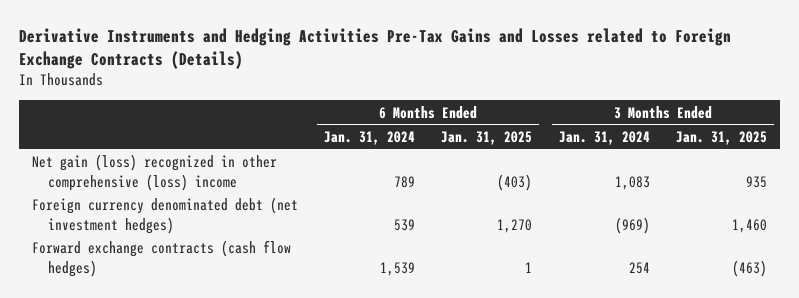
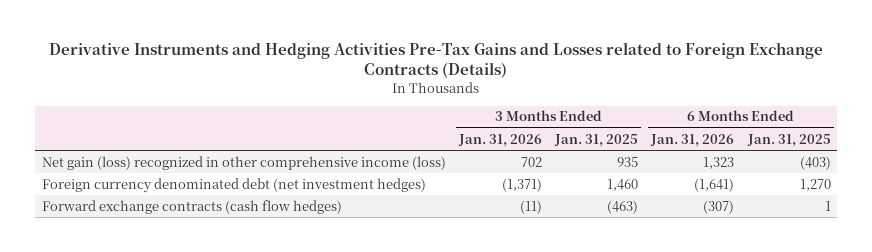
[324,130,416,145] Jan. 31, 2024 -> none
[558,130,650,145] Jan. 31, 2024 -> none
none -> [457,133,542,147] Jan. 31, 2026
none -> [650,133,735,147] Jan. 31, 2026
[31,154,277,191] Net gain (loss) recognized in other comprehensive (loss) income -> [41,155,446,170] Net gain (loss) recognized in other comprehensive income (loss)

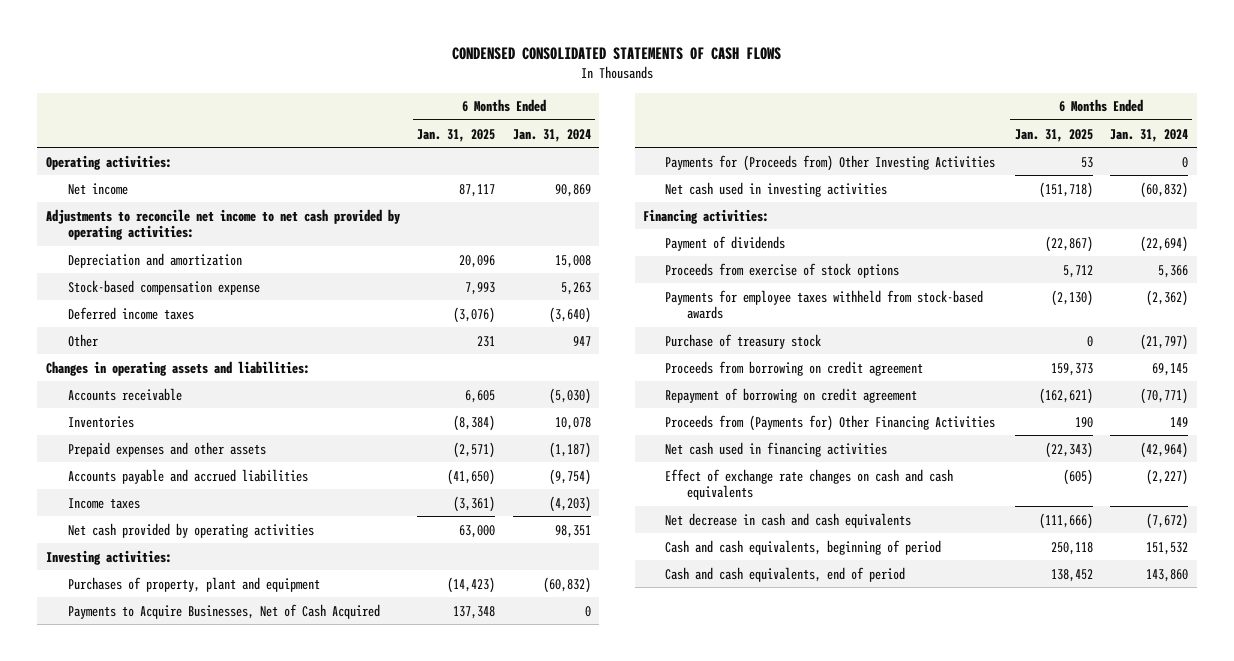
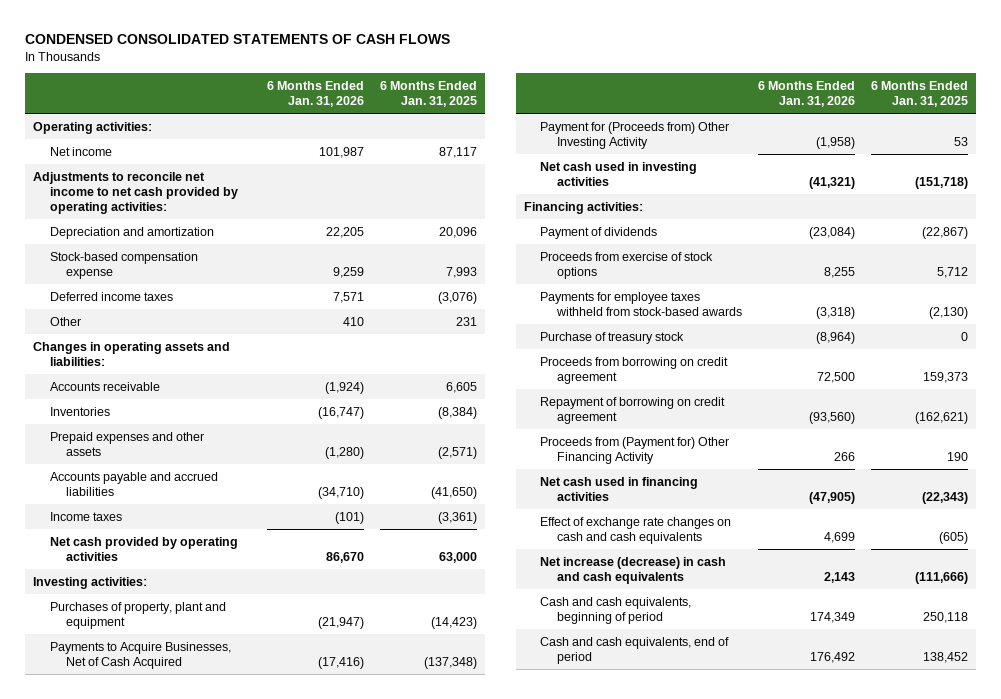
[512,128,591,142] Jan. 31, 2024 -> none
none -> [267,80,365,108] 6 Months Ended Jan. 31, 2026
[453,605,496,619] 137,348 -> [424,656,478,669] (137,348)
[664,154,995,171] Payments for (Proceeds from) Other Investing Activities -> [540,121,730,149] Payment for (Proceeds from) Other Investing Activity
[664,414,995,431] Proceeds from (Payments for) Other Financing Activities -> [540,436,730,464] Proceeds from (Payment for) Other Financing Activity
[664,512,911,528] Net decrease in cash and cash equivalents -> [540,556,727,584] Net increase (decrease) in cash and cash equivalents

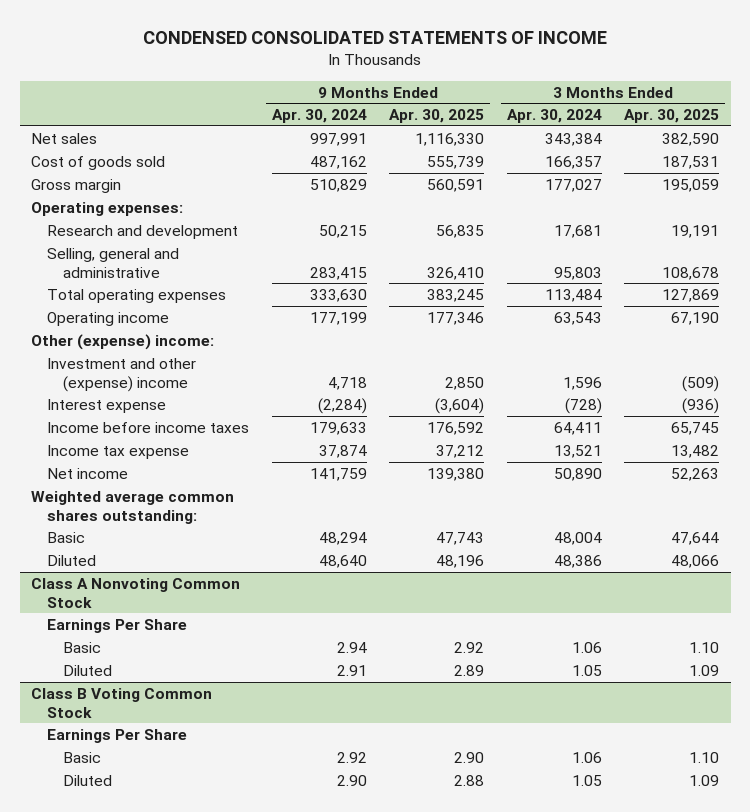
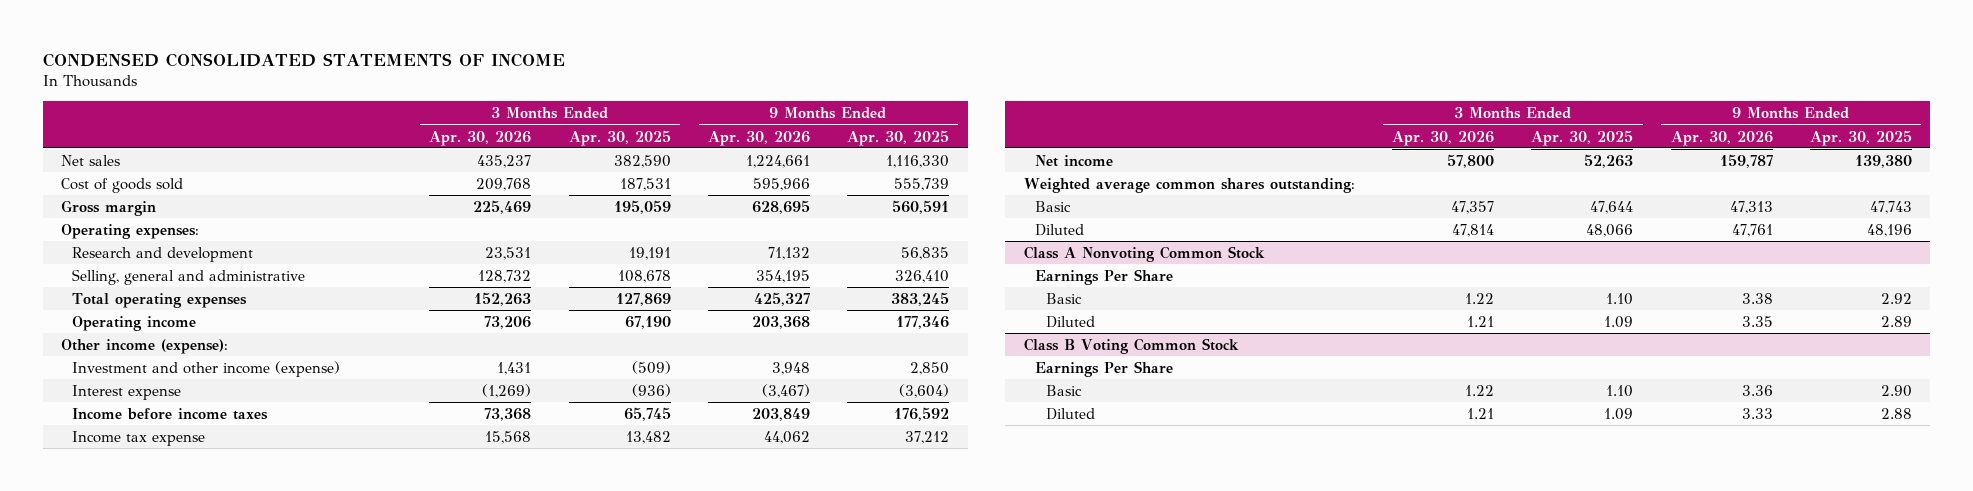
[271,109,367,124] Apr. 30, 2024 -> none
[506,109,602,124] Apr. 30, 2024 -> none
none -> [429,130,532,146] Apr. 30, 2026
none -> [707,130,810,146] Apr. 30, 2026
[30,333,214,350] Other (expense) income: -> [61,338,229,354] Other income (expense):
[46,357,196,392] Investment and other (expense) income -> [72,360,341,377] Investment and other income (expense)

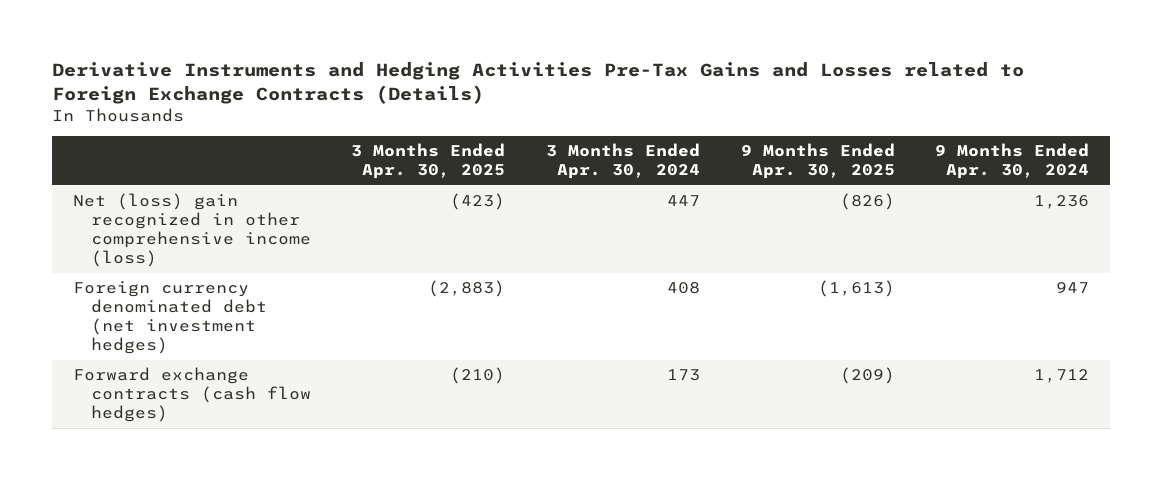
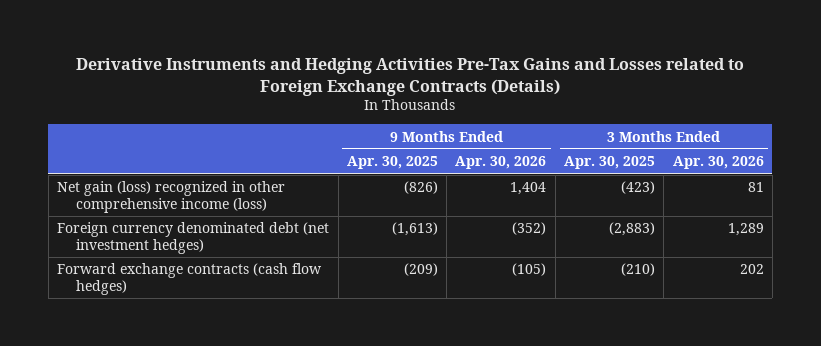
[546,143,701,180] 3 Months Ended Apr. 30, 2024 -> none
[935,143,1090,180] 9 Months Ended Apr. 30, 2024 -> none
none -> [455,156,547,170] Apr. 30, 2026
none -> [672,156,764,170] Apr. 30, 2026
[72,193,311,268] Net (loss) gain recognized in other comprehensive income (loss) -> [57,181,286,213] Net gain (loss) recognized in other comprehensive income (loss)

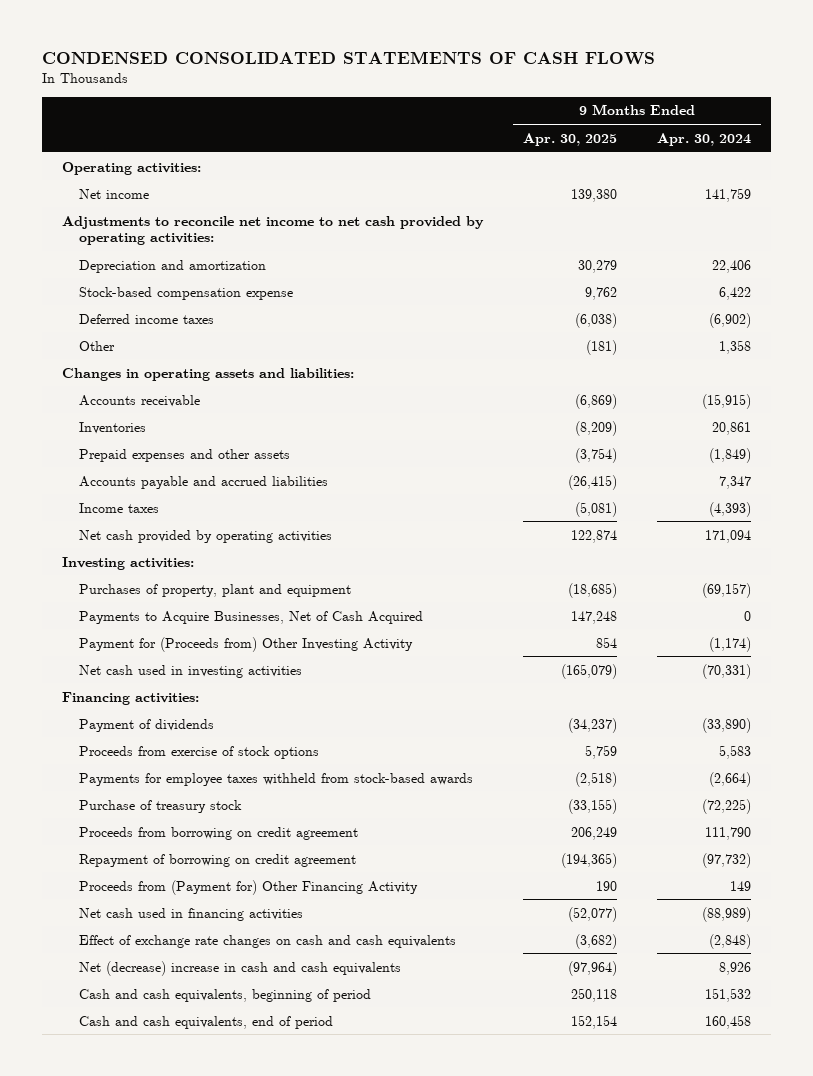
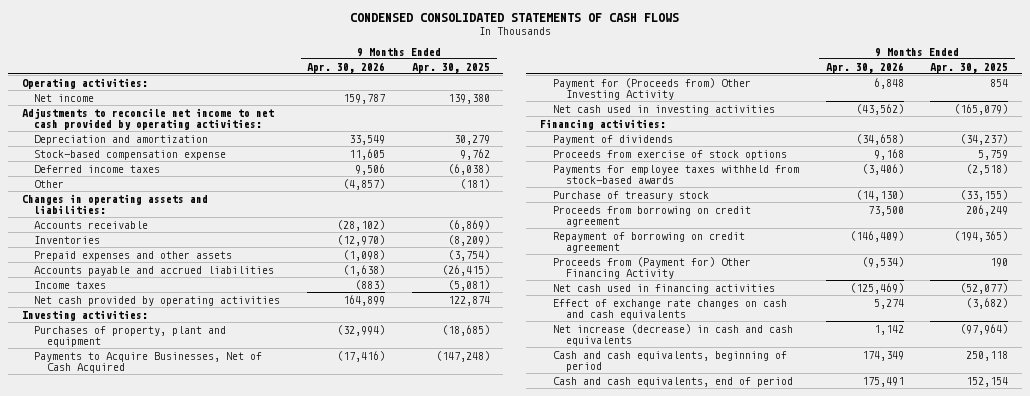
[657,132,752,146] Apr. 30, 2024 -> none
none -> [307,61,386,73] Apr. 30, 2026
[570,610,617,624] 147,248 -> [436,350,491,362] (147,248)
[78,960,401,976] Net (decrease) increase in cash and cash equivalents -> [552,323,793,346] Net increase (decrease) in cash and cash equivalents

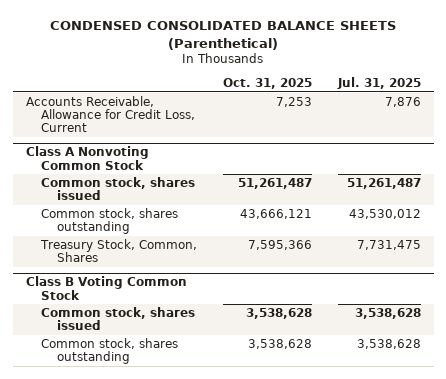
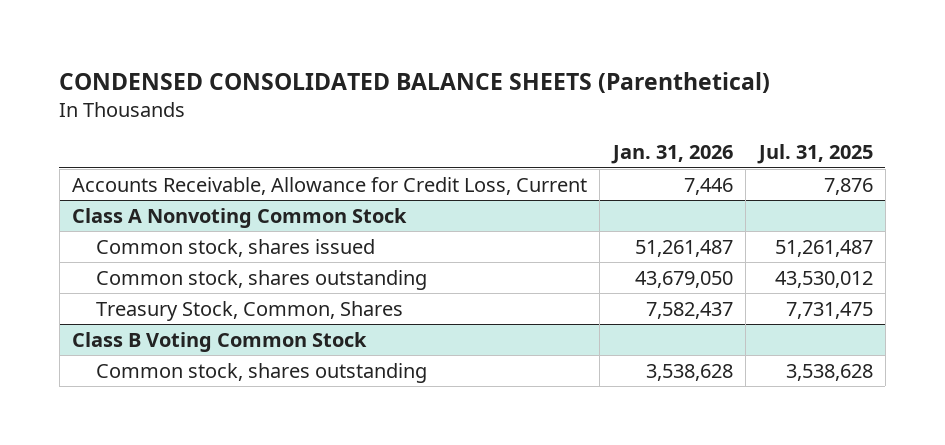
[222,78,312,90] Oct. 31, 2025 -> none
none -> [610,145,733,165] Jan. 31, 2026
[41,306,196,331] Common stock, shares issued -> none

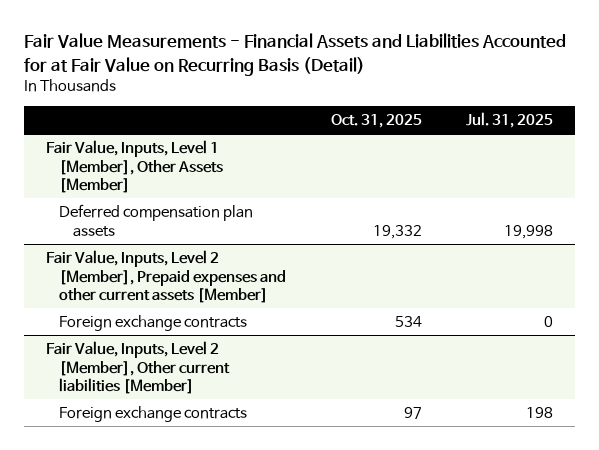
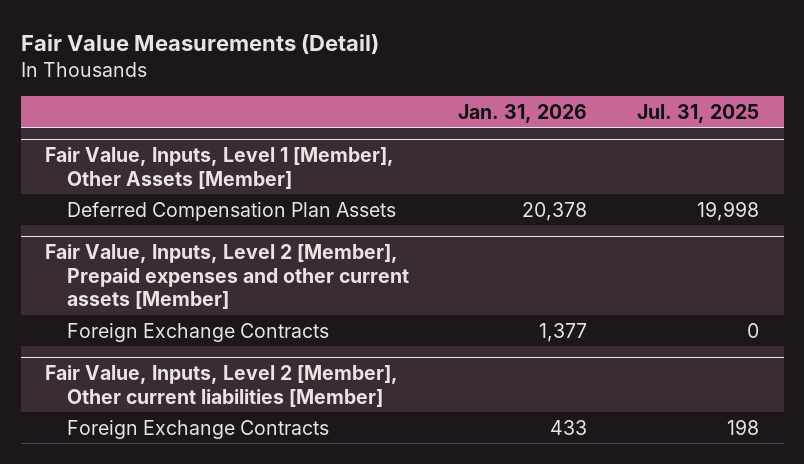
[24,33,567,76] Fair Value Measurements - Financial Assets and Liabilities Accounted for at Fair Value on Recurring Basis (Detail) -> [20,33,379,54] Fair Value Measurements (Detail)
[330,114,422,129] Oct. 31, 2025 -> none
none -> [458,103,588,123] Jan. 31, 2026
[59,204,254,237] Deferred compensation plan assets -> [66,201,396,221] Deferred Compensation Plan Assets
[59,315,248,332] Foreign exchange contracts -> [66,322,329,342] Foreign Exchange Contracts
[59,406,248,423] Foreign exchange contracts -> [66,419,329,439] Foreign Exchange Contracts

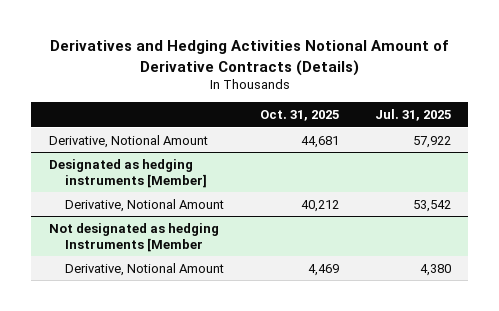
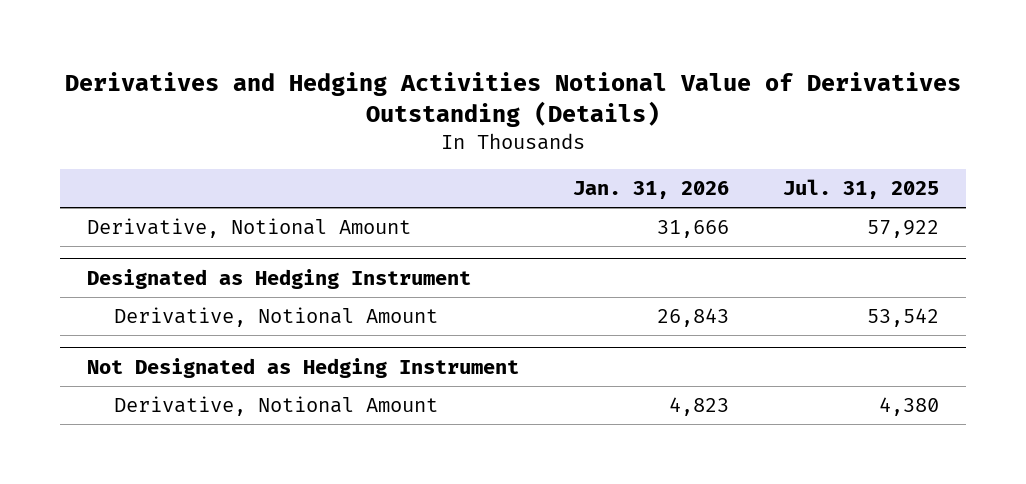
[49,40,449,76] Derivatives and Hedging Activities Notional Amount of Derivative Contracts (Details) -> [65,72,962,128] Derivatives and Hedging Activities Notional Value of Derivatives Outstanding (Details)
[259,110,339,122] Oct. 31, 2025 -> none
none -> [573,181,730,200] Jan. 31, 2026
[48,158,208,188] Designated as hedging instruments [Member] -> [87,268,472,289] Designated as Hedging Instrument
[48,222,219,252] Not designated as hedging Instruments [Member -> [87,357,520,378] Not Designated as Hedging Instrument

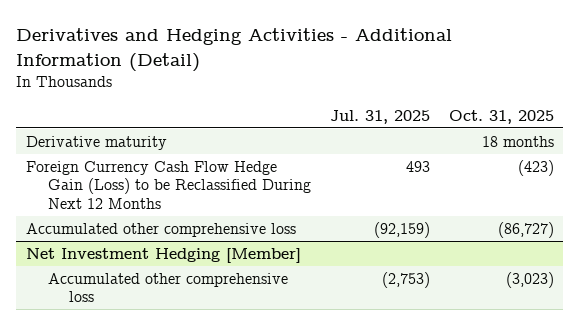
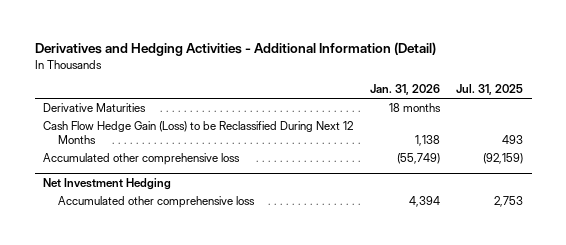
[448,109,554,124] Oct. 31, 2025 -> none
none -> [369,84,440,96] Jan. 31, 2026
[26,135,168,150] Derivative maturity -> [43,103,147,113] Derivative Maturities
[26,160,311,209] Foreign Currency Cash Flow Hedge Gain (Loss) to be Reclassified During Next 12 Months -> [43,121,354,144] Cash Flow Hedge Gain (Loss) to be Reclassified During Next 12 Months
[26,247,302,263] Net Investment Hedging [Member] -> [43,178,172,191] Net Investment Hedging
[381,271,430,288] (2,753) -> [494,196,524,208] 2,753

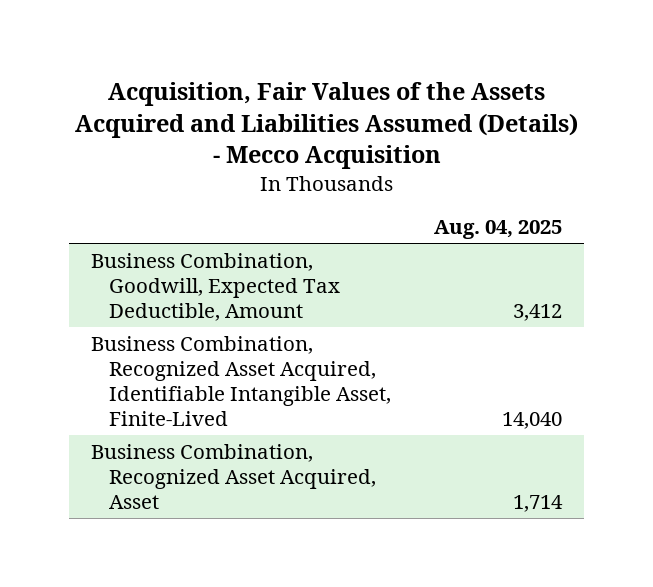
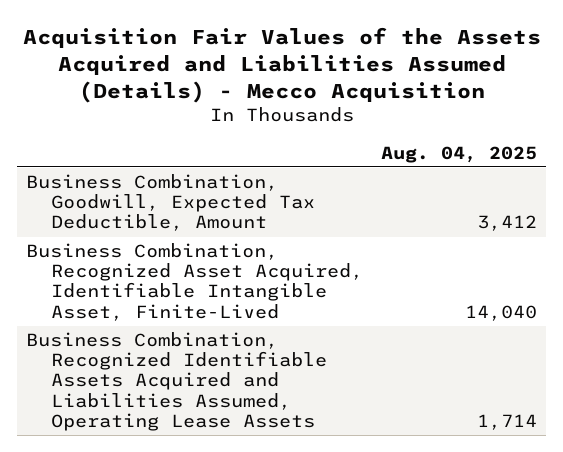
[74,82,578,170] Acquisition, Fair Values of the Assets Acquired and Liabilities Assumed (Details) - Mecco Acquisition -> [22,26,541,103] Acquisition Fair Values of the Assets Acquired and Liabilities Assumed (Details) - Mecco Acquisition
[90,443,376,509] Business Combination, Recognized Asset Acquired, Asset -> [25,332,328,431] Business Combination, Recognized Identifiable Assets Acquired and Liabilities Assumed, Operating Lease Assets

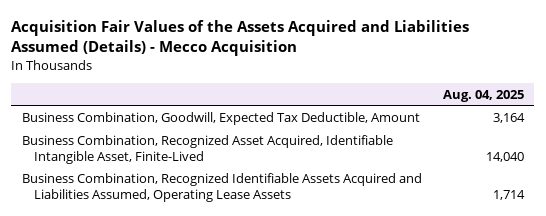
[477,215,538,232] 3,412 -> [492,112,525,123] 3,164

